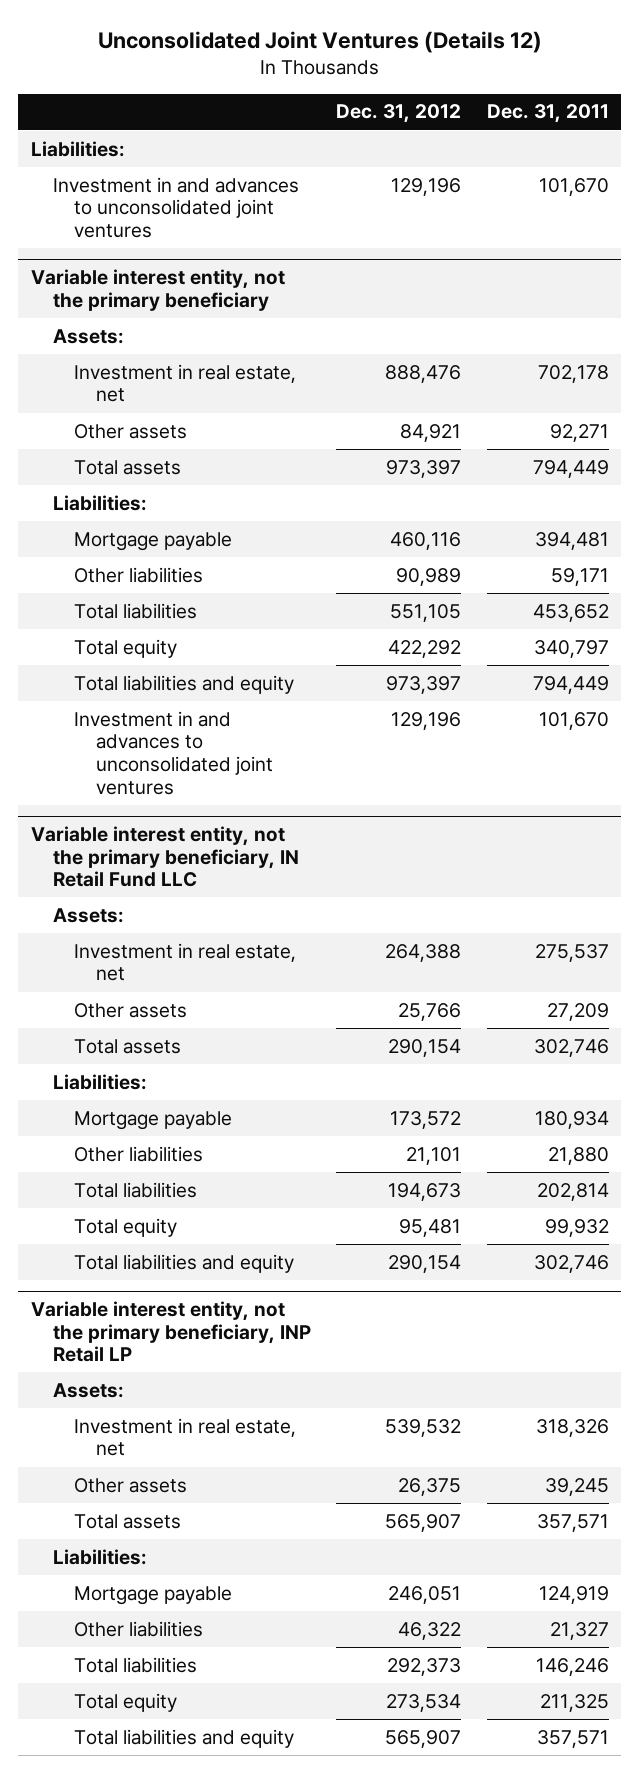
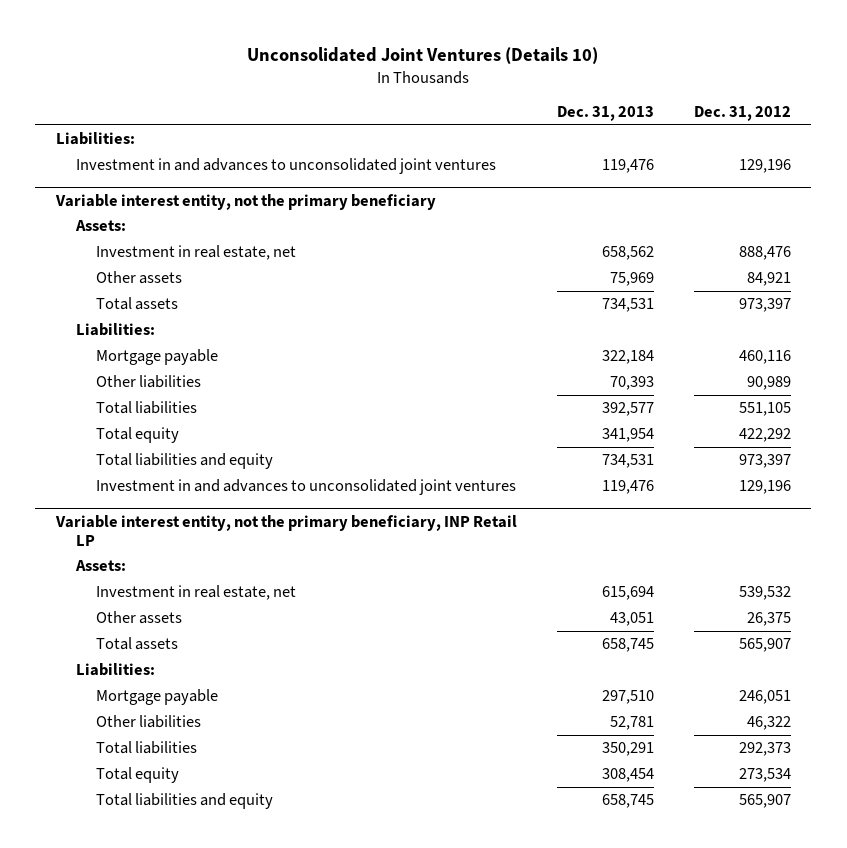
[97,31,542,54] Unconsolidated Joint Ventures (Details 12) -> [247,46,599,64] Unconsolidated Joint Ventures (Details 10)
[486,104,609,124] Dec. 31, 2011 -> none
none -> [556,106,654,122] Dec. 31, 2013
[30,826,299,888] Variable interest entity, not the primary beneficiary, IN Retail Fund LLC -> none
[52,907,124,923] Assets: -> none
[74,942,297,982] Investment in real estate, net -> none
[74,1002,188,1018] Other assets -> none
[74,1038,182,1054] Total assets -> none
[52,1073,147,1090] Liabilities: -> none
[74,1110,233,1130] Mortgage payable -> none
[74,1145,204,1162] Other liabilities -> none
[74,1181,198,1198] Total liabilities -> none
[74,1217,178,1237] Total equity -> none
[74,1253,295,1273] Total liabilities and equity -> none

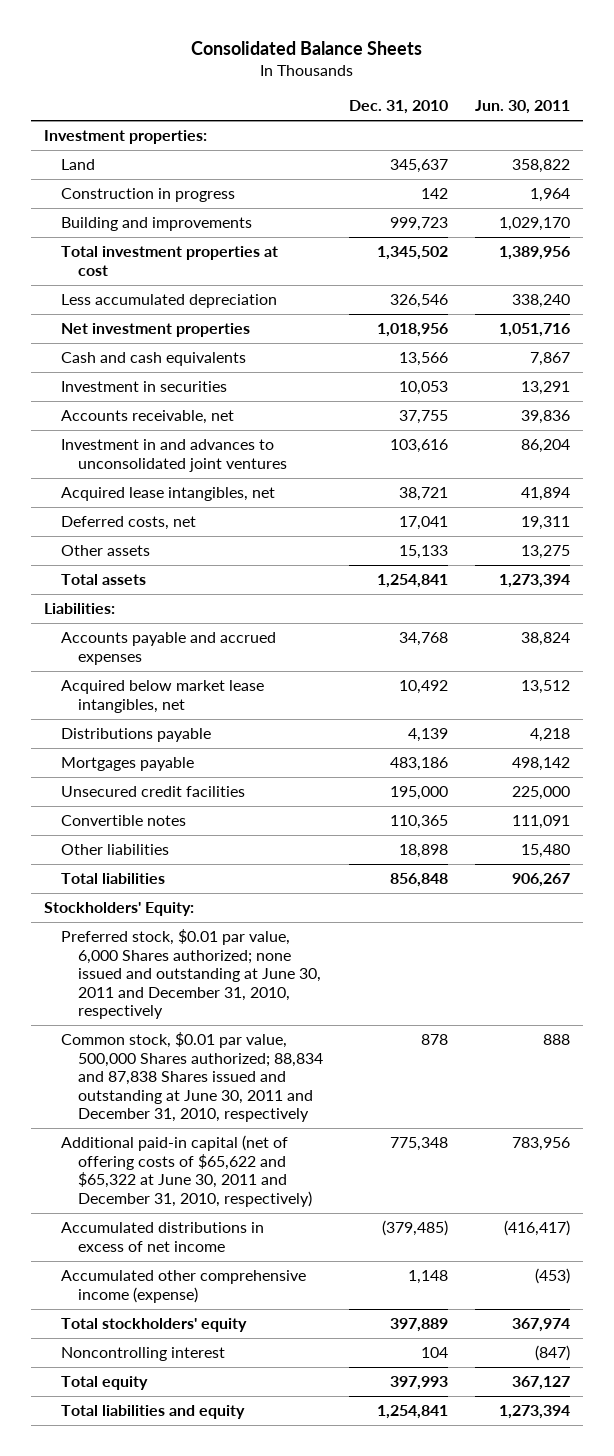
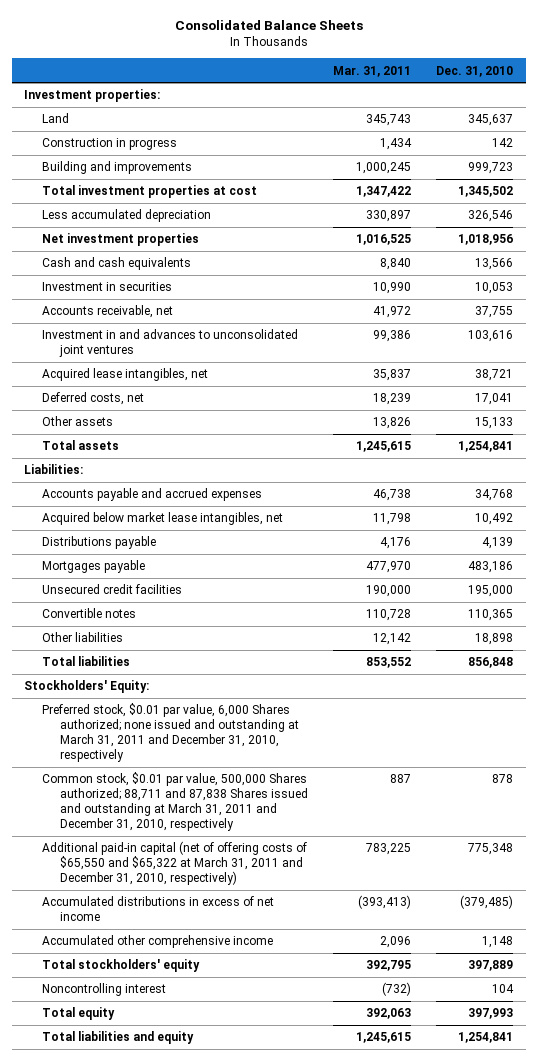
[474,100,570,115] Jun. 30, 2011 -> none
none -> [332,65,411,77] Mar. 31, 2011
[61,929,322,1020] Preferred stock, $0.01 par value, 6,000 Shares authorized; none issued and outstanding at June 30, 2011 and December 31, 2010, respectively -> [42,703,299,763] Preferred stock, $0.01 par value, 6,000 Shares authorized; none issued and outstanding at March 31, 2011 and December 31, 2010, respectively
[61,1032,324,1123] Common stock, $0.01 par value, 500,000 Shares authorized; 88,834 and 87,838 Shares issued and outstanding at June 30, 2011 and December 31, 2010, respectively -> [42,772,308,832] Common stock, $0.01 par value, 500,000 Shares authorized; 88,711 and 87,838 Shares issued and outstanding at March 31, 2011 and December 31, 2010, respectively
[61,1135,313,1207] Additional paid-in capital (net of offering costs of $65,622 and $65,322 at June 30, 2011 and December 31, 2010, respectively) -> [42,841,308,886] Additional paid-in capital (net of offering costs of $65,550 and $65,322 at March 31, 2011 and December 31, 2010, respectively)
[61,1270,307,1303] Accumulated other comprehensive income (expense) -> [42,935,274,949] Accumulated other comprehensive income

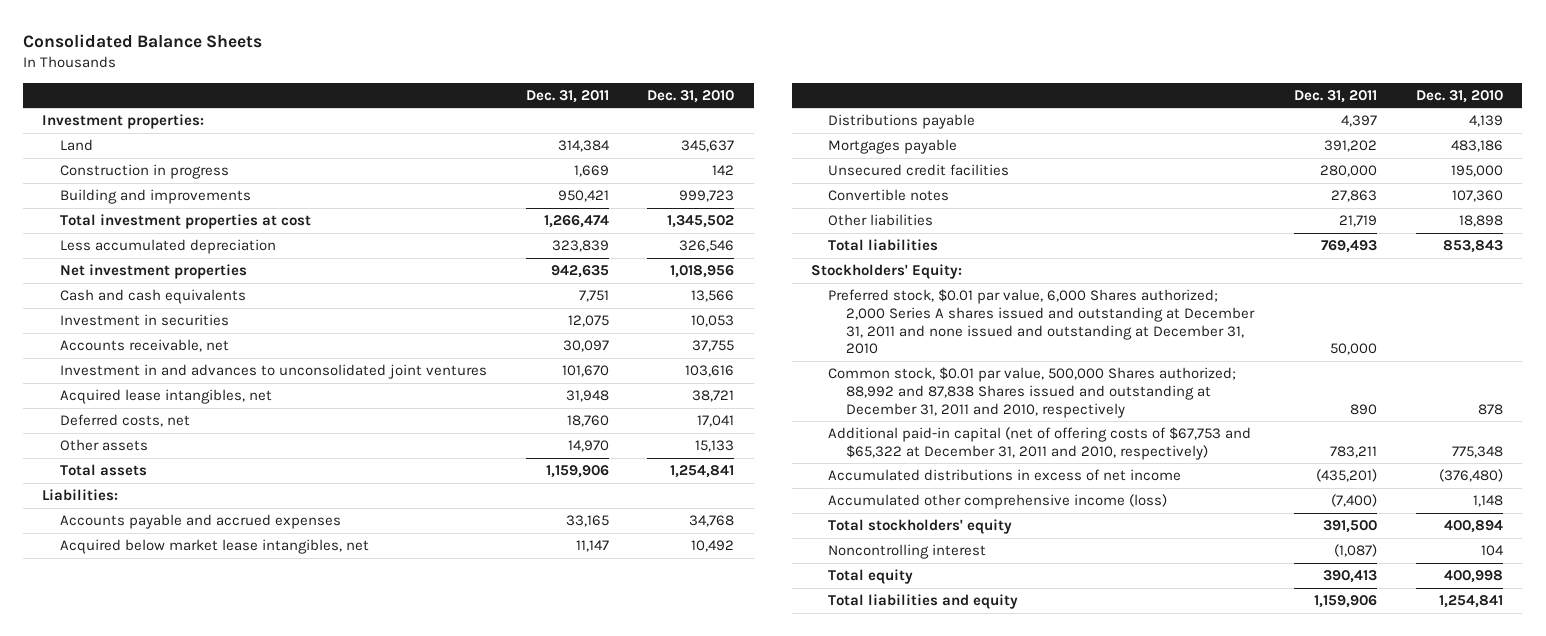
[332,65,411,77] Mar. 31, 2011 -> none
none -> [525,89,609,103] Dec. 31, 2011
[468,609,514,622] 110,365 -> [1452,190,1504,203] 107,360
[468,657,514,669] 856,848 -> [1443,240,1504,254] 853,843
[42,703,299,763] Preferred stock, $0.01 par value, 6,000 Shares authorized; none issued and outstanding at March 31, 2011 and December 31, 2010, respectively -> [828,289,1255,355] Preferred stock, $0.01 par value, 6,000 Shares authorized; 2,000 Series A shares issued and outstanding at December 31, 2011 and none issued and outstanding at December 31, 2010
[42,772,308,832] Common stock, $0.01 par value, 500,000 Shares authorized; 88,711 and 87,838 Shares issued and outstanding at March 31, 2011 and December 31, 2010, respectively -> [828,367,1237,418] Common stock, $0.01 par value, 500,000 Shares authorized; 88,992 and 87,838 Shares issued and outstanding at December 31, 2011 and 2010, respectively
[42,841,308,886] Additional paid-in capital (net of offering costs of $65,550 and $65,322 at March 31, 2011 and December 31, 2010, respectively) -> [828,427,1252,460] Additional paid-in capital (net of offering costs of $67,753 and $65,322 at December 31, 2011 and 2010, respectively)
[460,895,514,910] (379,485) -> [1439,469,1504,483] (376,480)
[42,935,274,949] Accumulated other comprehensive income -> [828,494,1168,510] Accumulated other comprehensive income (loss)
[468,960,514,972] 397,889 -> [1444,520,1504,534] 400,894
[468,1008,514,1020] 397,993 -> [1444,570,1504,584] 400,998

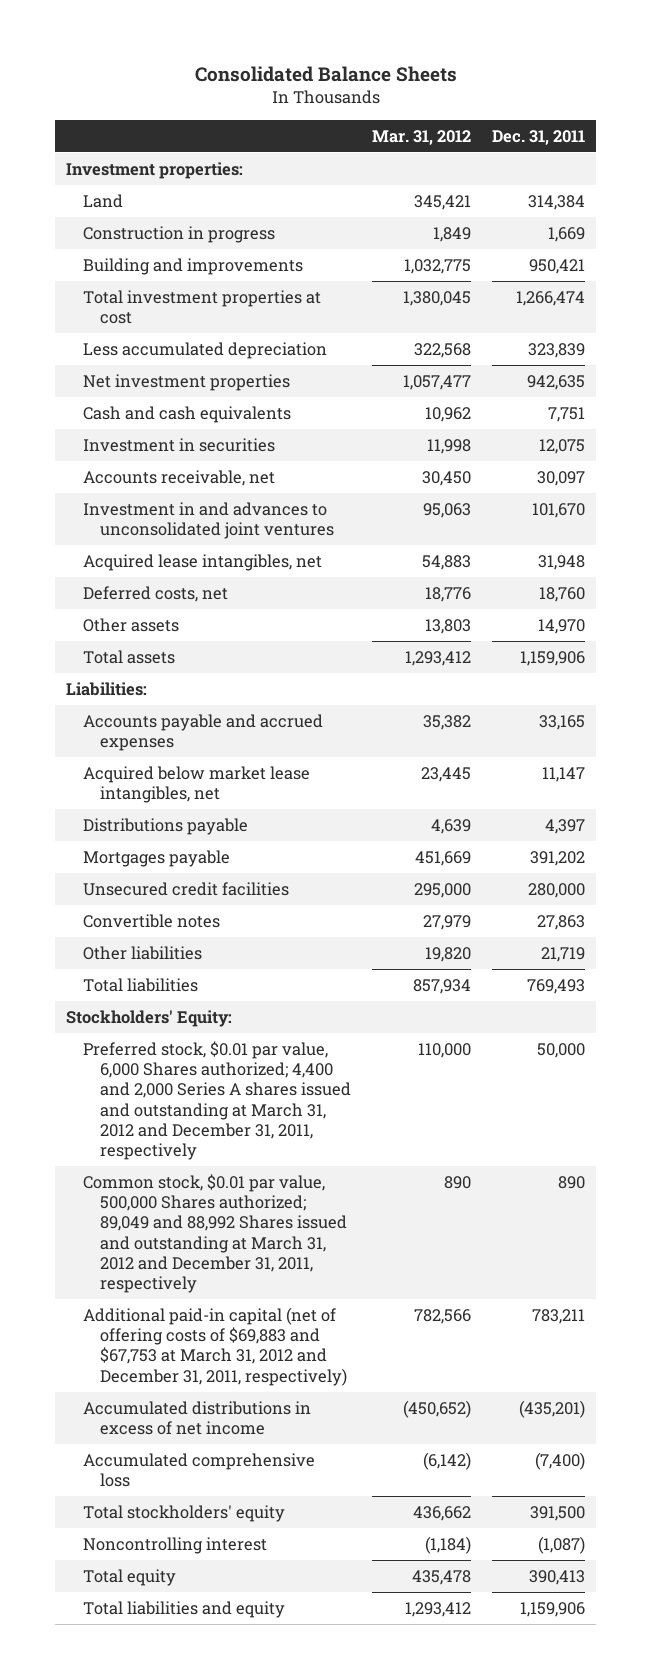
[647,89,735,103] Dec. 31, 2010 -> none
none -> [372,129,472,145] Mar. 31, 2012
[828,289,1255,355] Preferred stock, $0.01 par value, 6,000 Shares authorized; 2,000 Series A shares issued and outstanding at December 31, 2011 and none issued and outstanding at December 31, 2010 -> [83,1040,352,1160] Preferred stock, $0.01 par value, 6,000 Shares authorized; 4,400 and 2,000 Series A shares issued and outstanding at March 31, 2012 and December 31, 2011, respectively
[828,367,1237,418] Common stock, $0.01 par value, 500,000 Shares authorized; 88,992 and 87,838 Shares issued and outstanding at December 31, 2011 and 2010, respectively -> [83,1173,348,1293] Common stock, $0.01 par value, 500,000 Shares authorized; 89,049 and 88,992 Shares issued and outstanding at March 31, 2012 and December 31, 2011, respectively
[828,427,1252,460] Additional paid-in capital (net of offering costs of $67,753 and $65,322 at December 31, 2011 and 2010, respectively) -> [83,1306,348,1386] Additional paid-in capital (net of offering costs of $69,883 and $67,753 at March 31, 2012 and December 31, 2011, respectively)
[828,494,1168,510] Accumulated other comprehensive income (loss) -> [83,1452,316,1488] Accumulated comprehensive loss

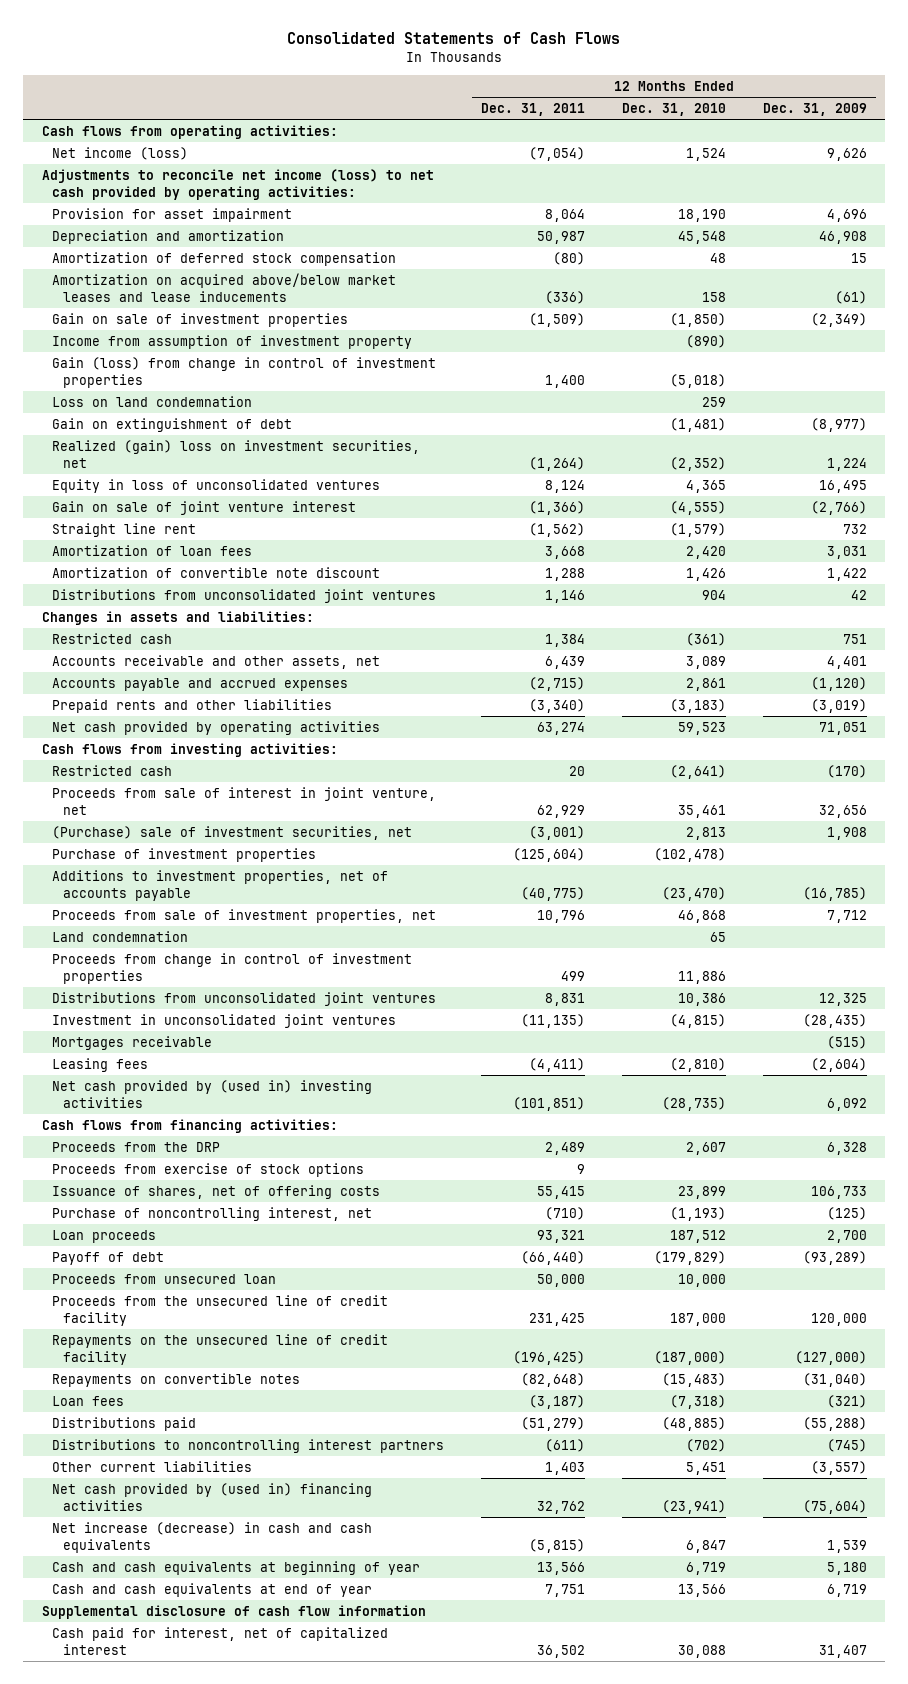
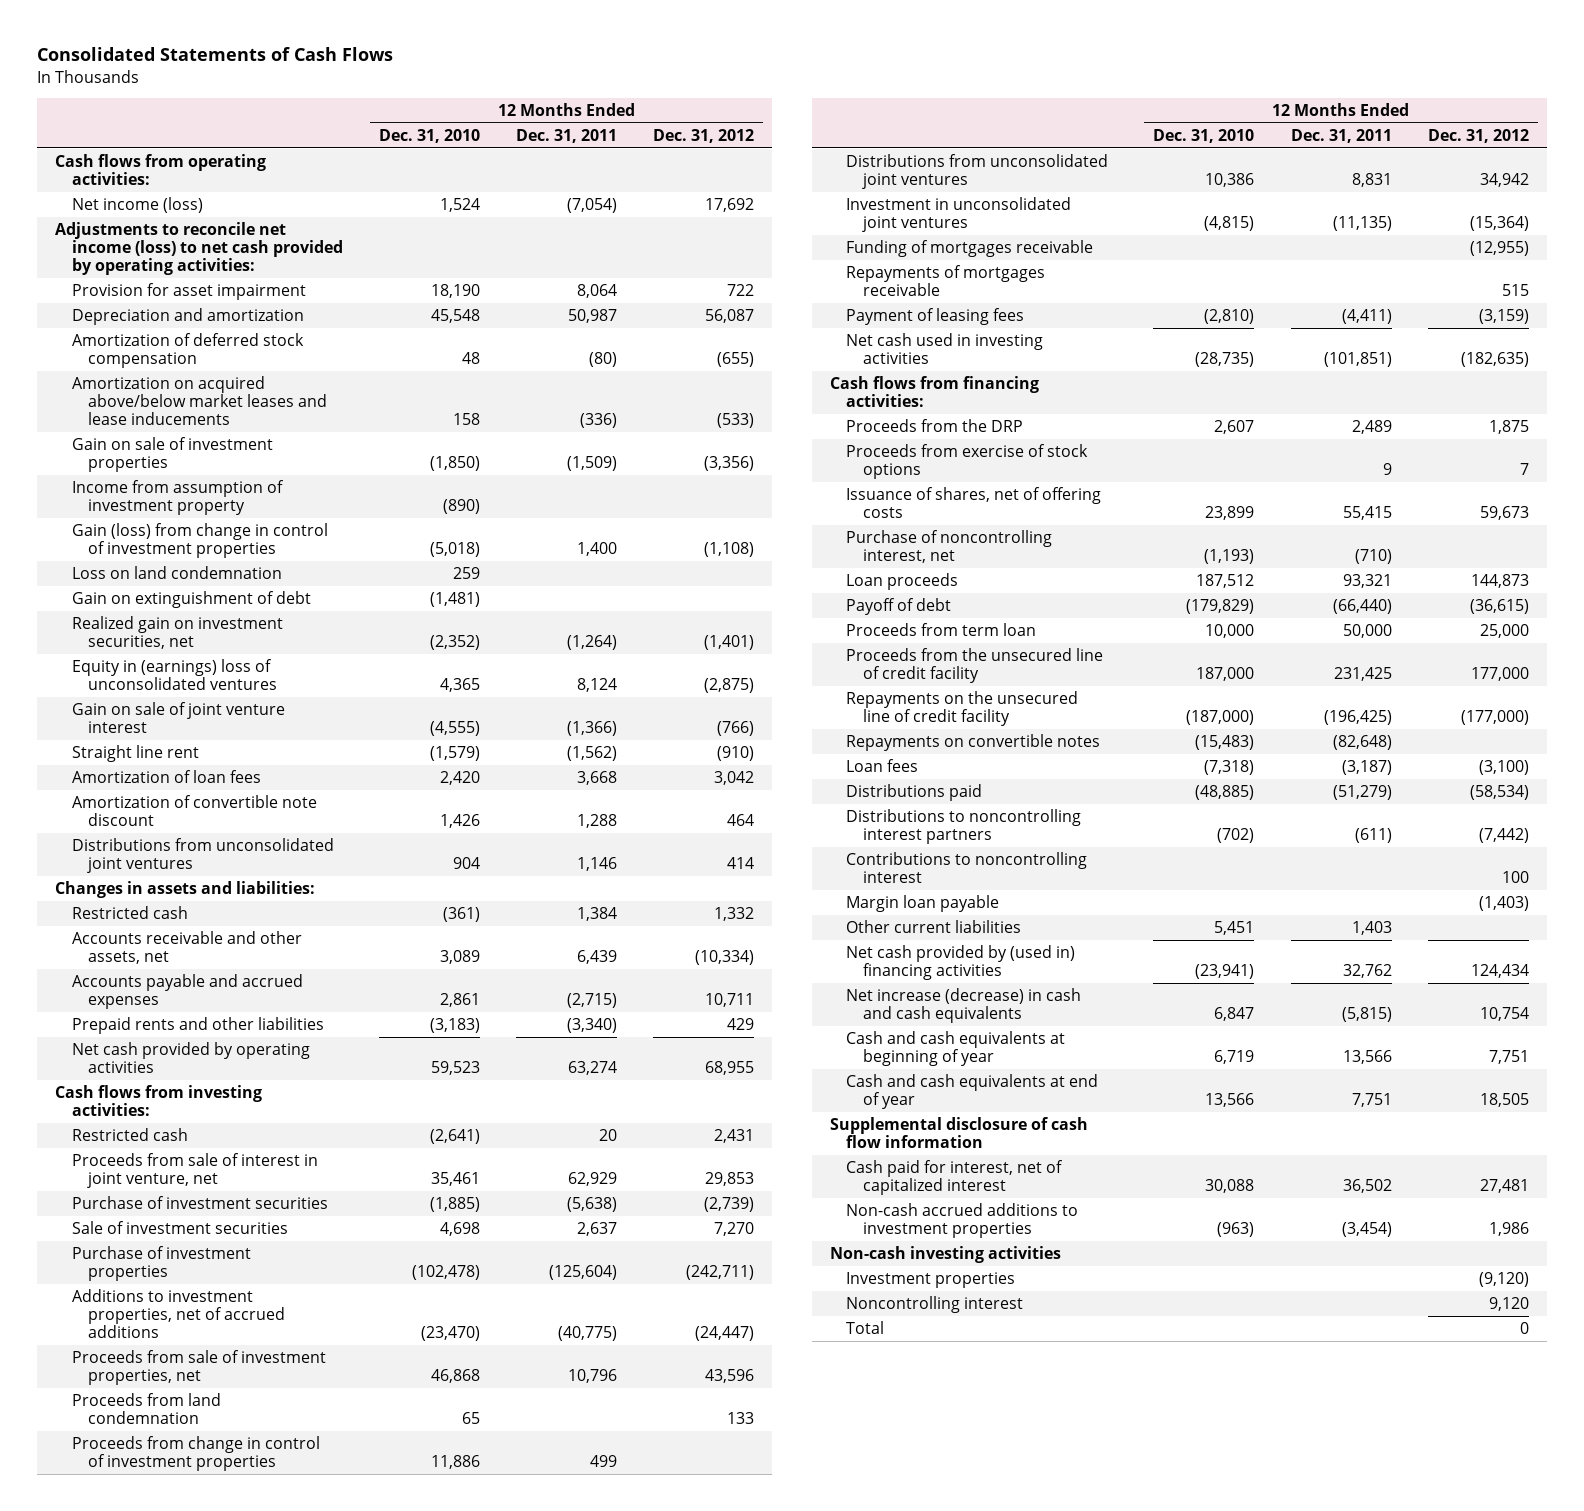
[762,103,867,117] Dec. 31, 2009 -> none
none -> [653,128,755,143] Dec. 31, 2012
[52,439,421,468] Realized (gain) loss on investment securities, net -> [71,615,283,650] Realized gain on investment securities, net
[52,478,381,493] Equity in loss of unconsolidated ventures -> [71,658,278,691] Equity in (earnings) loss of unconsolidated ventures
[52,825,413,840] (Purchase) sale of investment securities, net -> [71,1195,328,1209] Purchase of investment securities
[529,825,586,840] (3,001) -> [567,1196,618,1212] (5,638)
[685,826,726,840] 2,813 -> [430,1196,481,1212] (1,885)
none -> [71,1220,288,1234] Sale of investment securities
[52,869,389,901] Additions to investment properties, net of accounts payable -> [71,1288,286,1339] Additions to investment properties, net of accrued additions
[52,930,189,942] Land condemnation -> [71,1392,221,1425] Proceeds from land condemnation
[52,1035,213,1050] Mortgages receivable -> [846,239,1094,257] Funding of mortgages receivable
none -> [846,264,1046,297] Repayments of mortgages receivable
[52,1057,149,1072] Leasing fees -> [846,307,1025,325] Payment of leasing fees
[52,1079,373,1108] Net cash provided by (used in) investing activities -> [846,332,1044,365] Net cash used in investing activities
[52,1273,277,1284] Proceeds from unsecured loan -> [846,622,1037,636] Proceeds from term loan
none -> [846,851,1088,884] Contributions to noncontrolling interest
none -> [846,894,1000,912] Margin loan payable
none -> [846,1202,1079,1239] Non-cash accrued additions to investment properties
none -> [829,1245,1061,1263] Non-cash investing activities
none -> [846,1271,1016,1288] Investment properties
none -> [846,1295,1024,1313] Noncontrolling interest
none -> [846,1320,885,1334] Total

